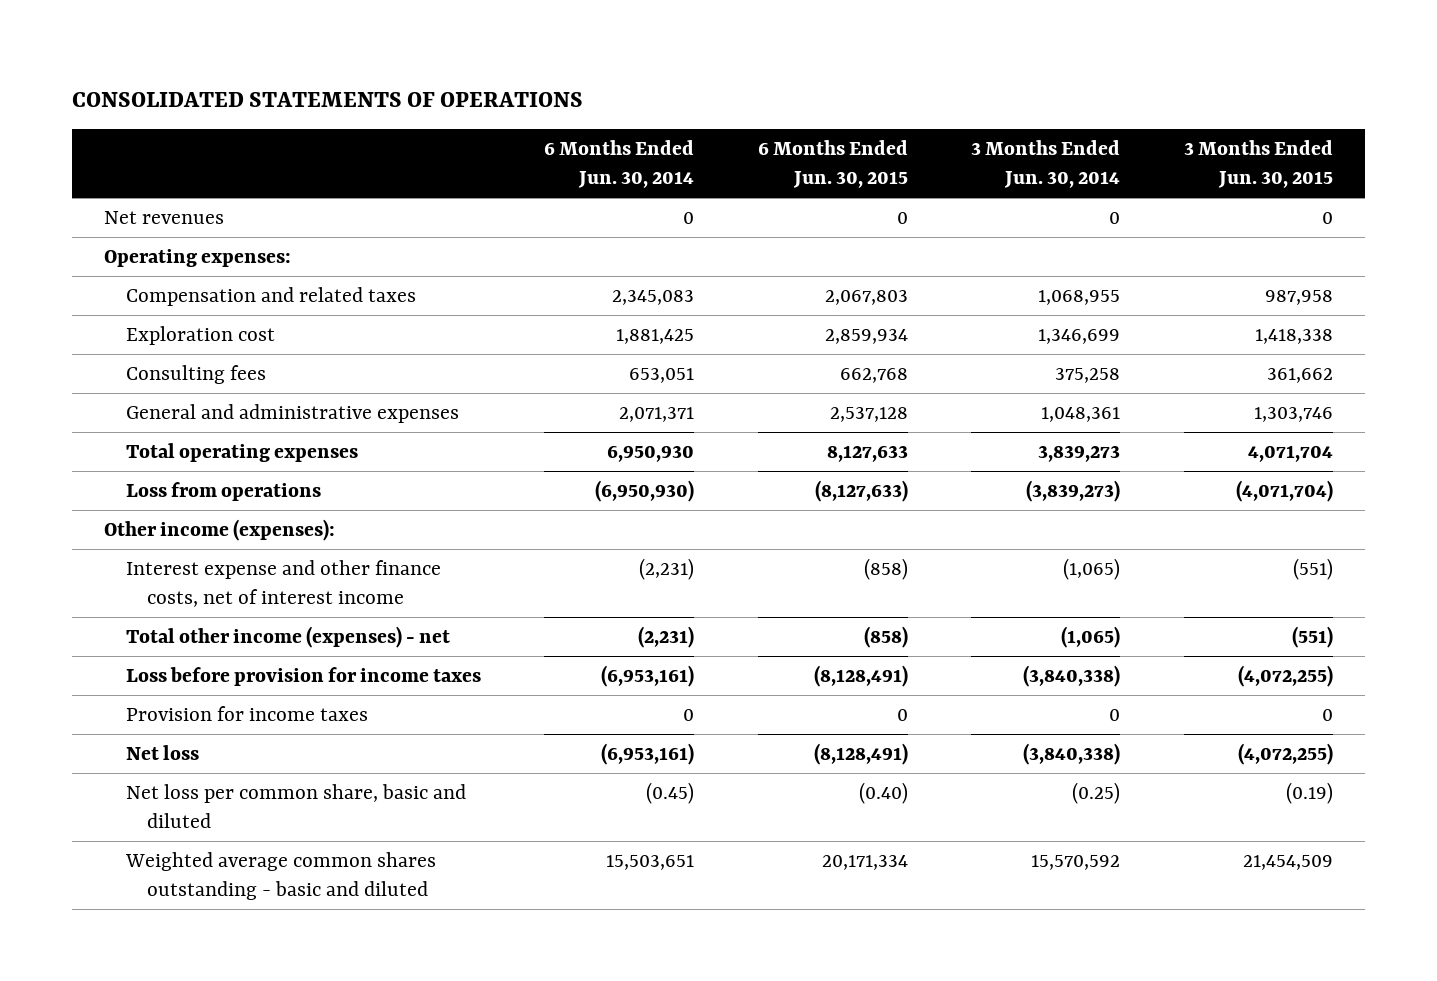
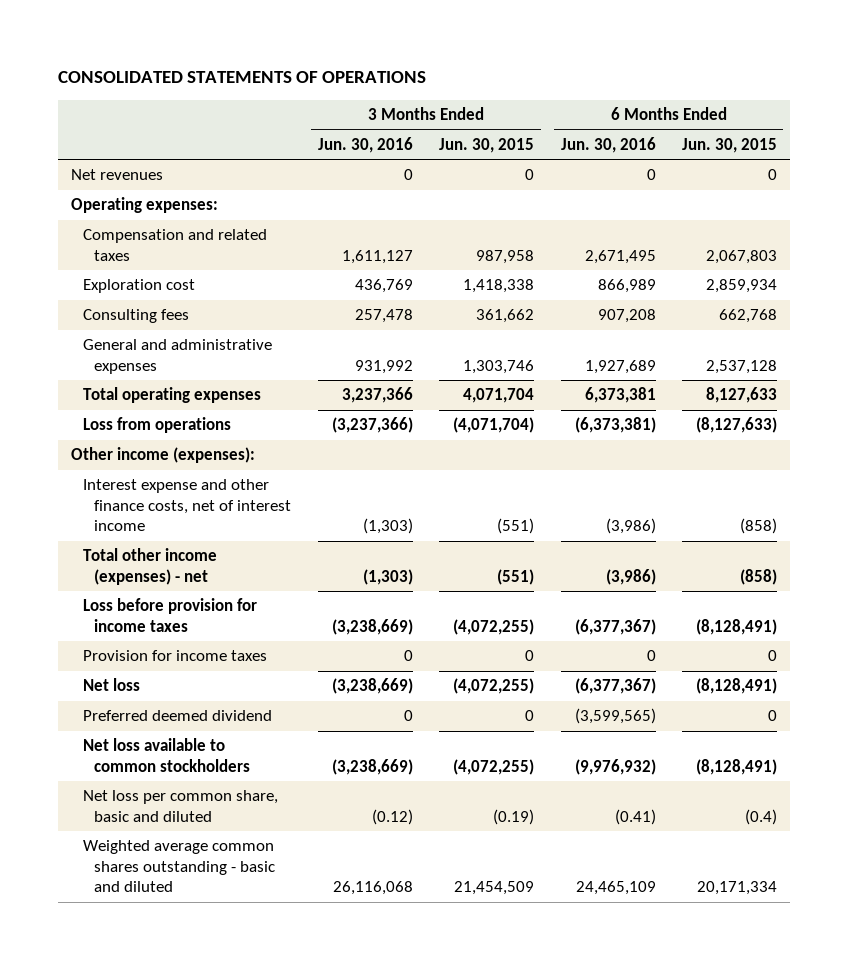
[544,140,695,189] 6 Months Ended Jun. 30, 2014 -> none
[971,140,1121,189] 3 Months Ended Jun. 30, 2014 -> none
none -> [317,136,413,153] Jun. 30, 2016
none -> [560,136,656,153] Jun. 30, 2016
none -> [82,710,272,722] Preferred deemed dividend
none -> [82,738,251,772] Net loss available to common stockholders
[858,782,908,805] (0.40) -> [744,808,777,825] (0.4)

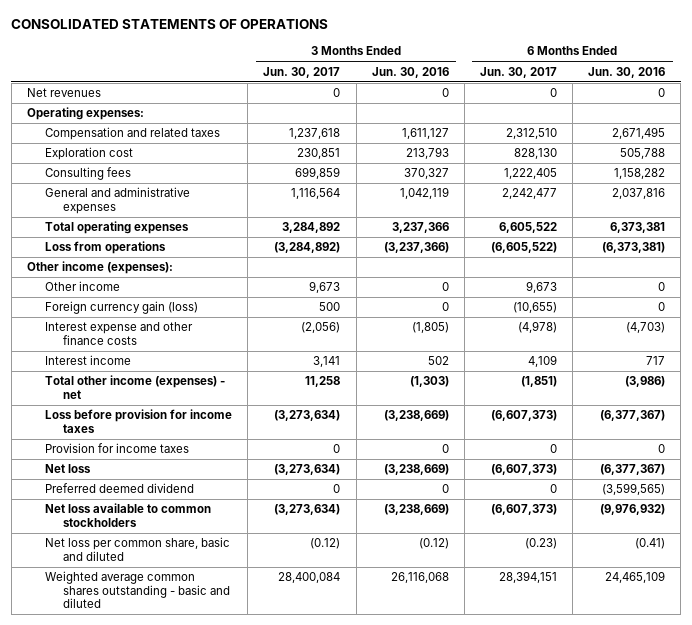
[439,137,535,153] Jun. 30, 2015 -> none
[681,137,777,153] Jun. 30, 2015 -> none
none -> [263,66,341,78] Jun. 30, 2017
none -> [479,66,557,78] Jun. 30, 2017
[354,279,413,294] 436,769 -> [405,147,449,160] 213,793
[597,279,656,294] 866,989 -> [620,148,666,160] 505,788
[354,309,413,324] 257,478 -> [403,168,449,180] 370,327
[597,309,656,324] 907,208 -> [614,168,666,180] 1,158,282
[354,359,413,374] 931,992 -> [399,187,449,200] 1,042,119
[584,359,656,374] 1,927,689 -> [612,188,666,200] 2,037,816
none -> [45,281,121,292] Other income
none -> [45,301,199,315] Foreign currency gain (loss)
[82,479,292,532] Interest expense and other finance costs, net of interest income -> [45,322,194,345] Interest expense and other finance costs
[362,518,413,535] (1,303) -> [411,322,449,334] (1,805)
[605,518,656,535] (3,986) -> [626,322,666,334] (4,703)
none -> [45,355,132,366] Interest income

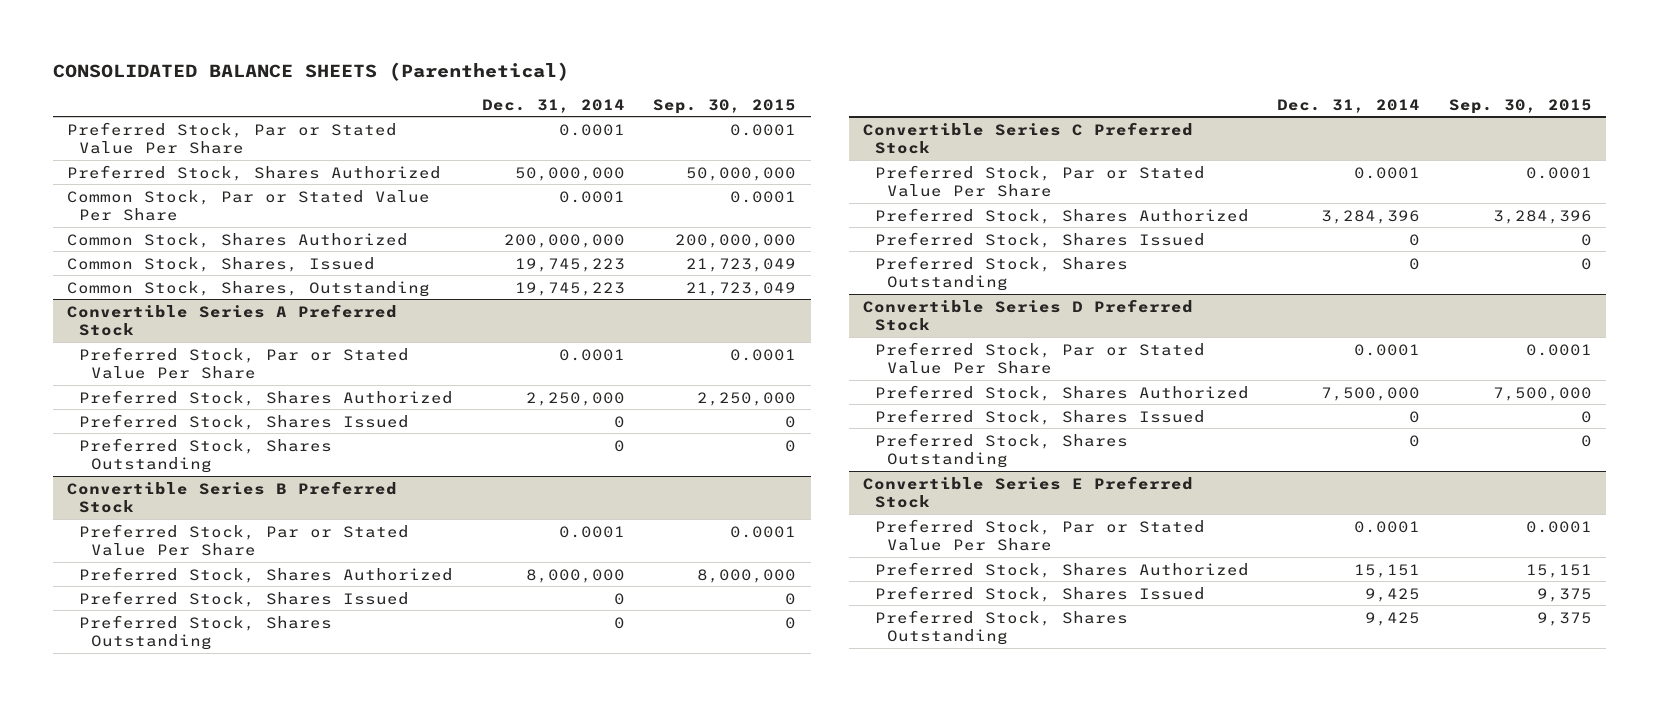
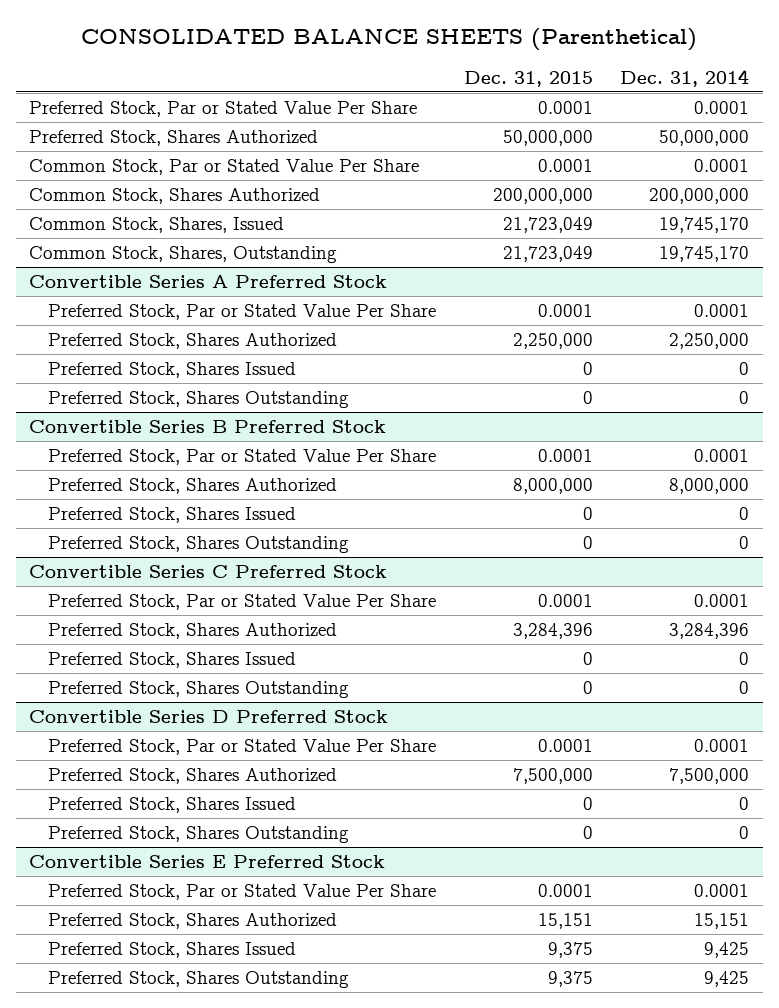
[653,98,797,114] Sep. 30, 2015 -> none
none -> [463,70,593,87] Dec. 31, 2015
[514,257,625,272] 19,745,223 -> [659,216,750,233] 19,745,170
[514,281,625,296] 19,745,223 -> [659,245,750,262] 19,745,170

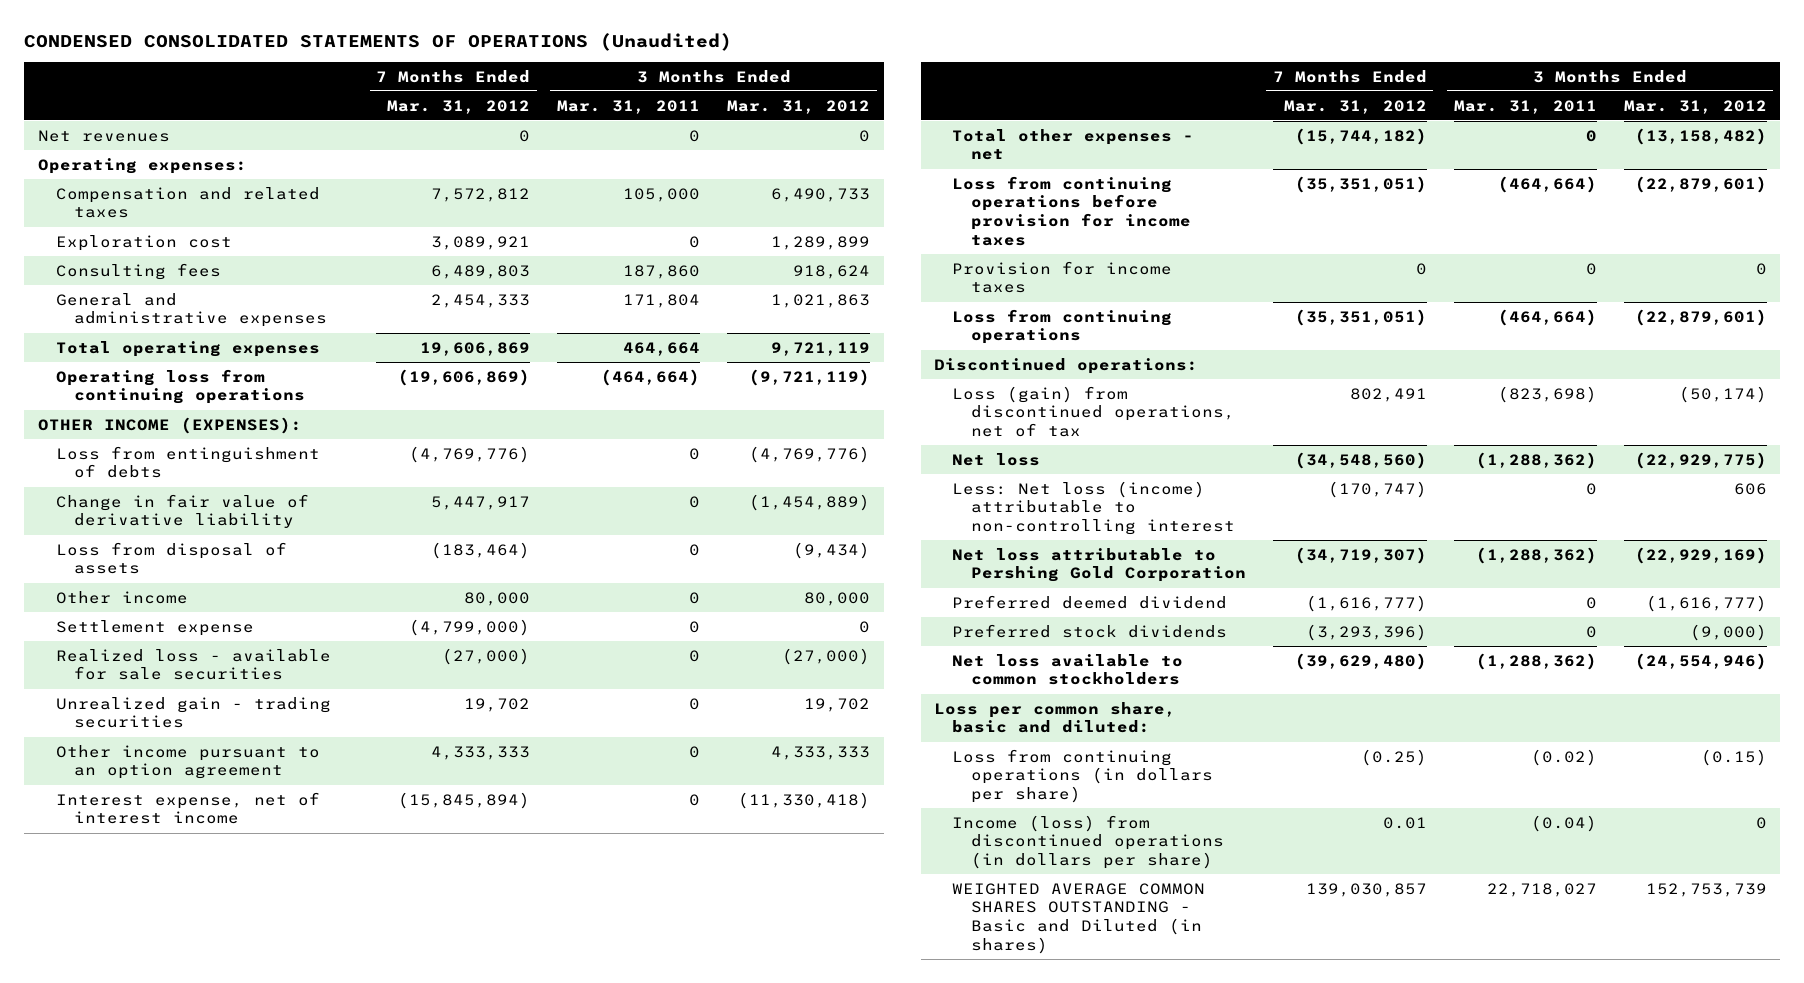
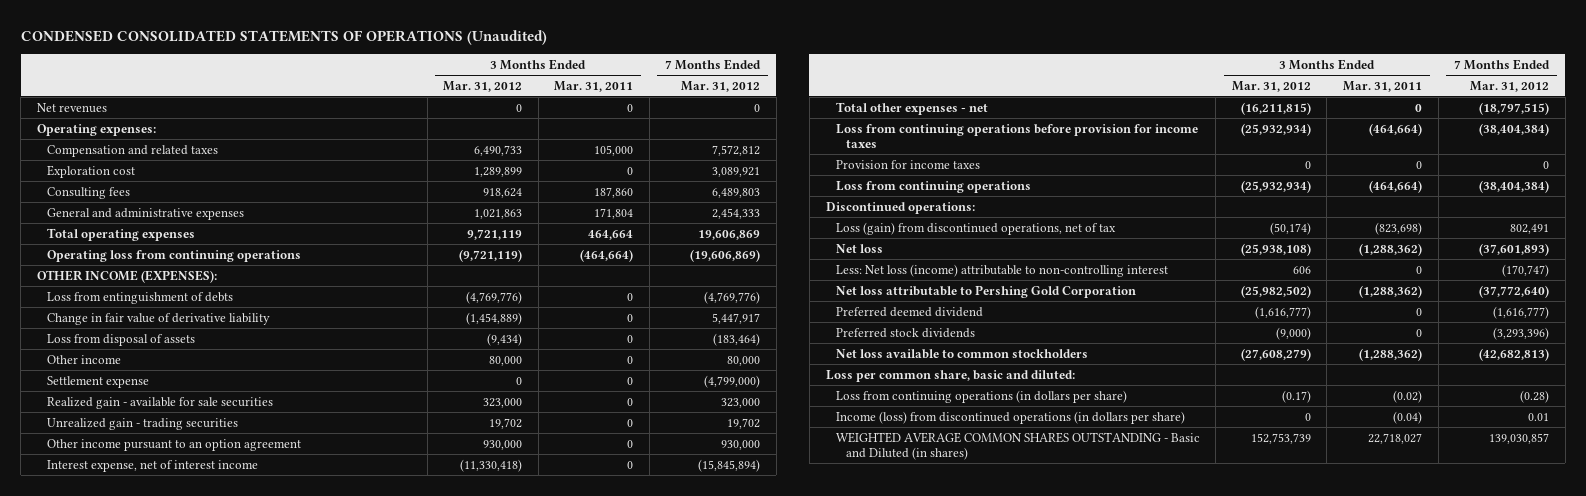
[55,648,331,681] Realized loss - available for sale securities -> [46,396,273,409] Realized gain - available for sale securities
[442,647,531,665] (27,000) -> [721,397,761,408] 323,000
[782,647,871,665] (27,000) -> [483,397,523,408] 323,000
[431,745,531,760] 4,333,333 -> [721,439,761,450] 930,000
[771,745,871,760] 4,333,333 -> [483,439,523,450] 930,000
[1294,127,1427,145] (15,744,182) -> [1479,101,1550,115] (18,797,515)
[1634,127,1767,145] (13,158,482) -> [1240,101,1311,115] (16,211,815)
[1294,175,1427,193] (35,351,051) -> [1479,122,1550,136] (38,404,384)
[1634,175,1767,193] (22,879,601) -> [1240,122,1311,136] (25,932,934)
[1294,308,1427,326] (35,351,051) -> [1479,179,1550,193] (38,404,384)
[1634,308,1767,326] (22,879,601) -> [1240,179,1311,193] (25,932,934)
[1294,451,1427,469] (34,548,560) -> [1479,242,1550,256] (37,601,893)
[1634,451,1767,469] (22,929,775) -> [1240,242,1311,256] (25,938,108)
[1294,546,1427,564] (34,719,307) -> [1479,284,1550,298] (37,772,640)
[1634,546,1767,564] (22,929,169) -> [1240,284,1311,298] (25,982,502)
[1294,652,1427,670] (39,629,480) -> [1479,347,1550,361] (42,682,813)
[1634,652,1767,670] (24,554,946) -> [1240,347,1311,361] (27,608,279)
[1360,748,1427,766] (0.25) -> [1520,389,1550,403] (0.28)
[1700,748,1767,766] (0.15) -> [1281,389,1311,403] (0.17)

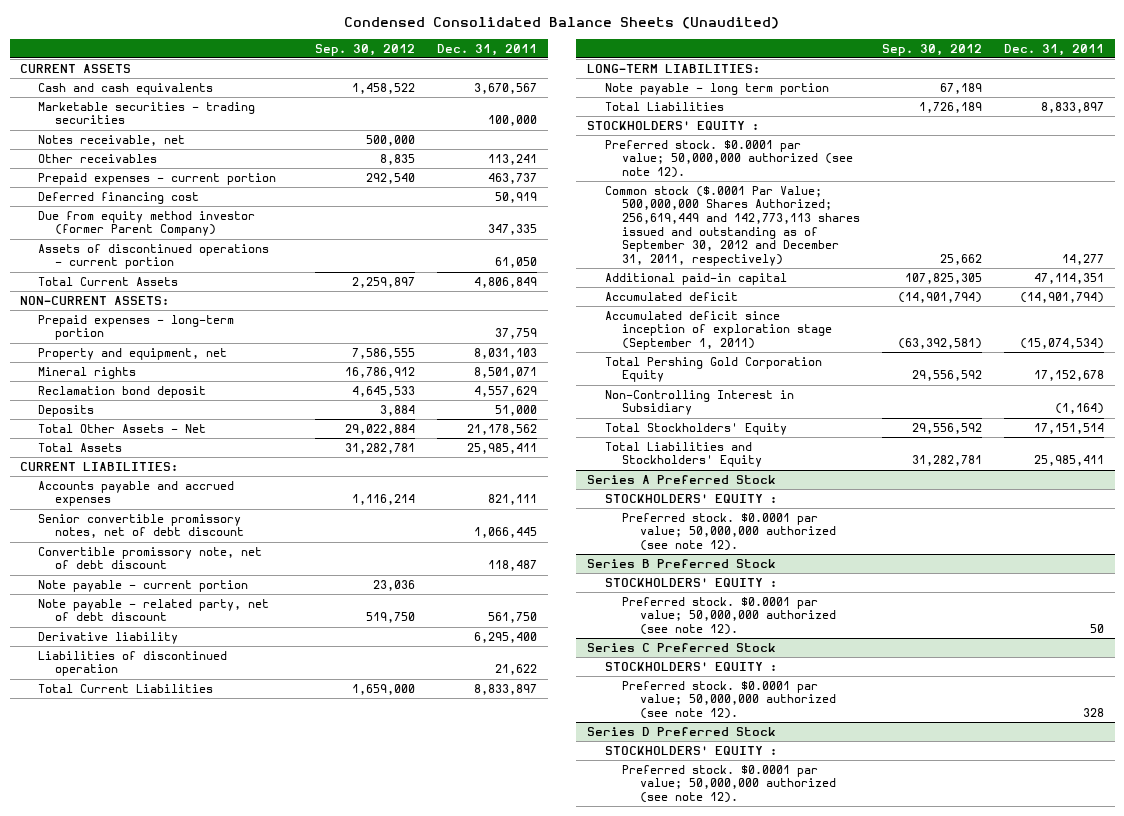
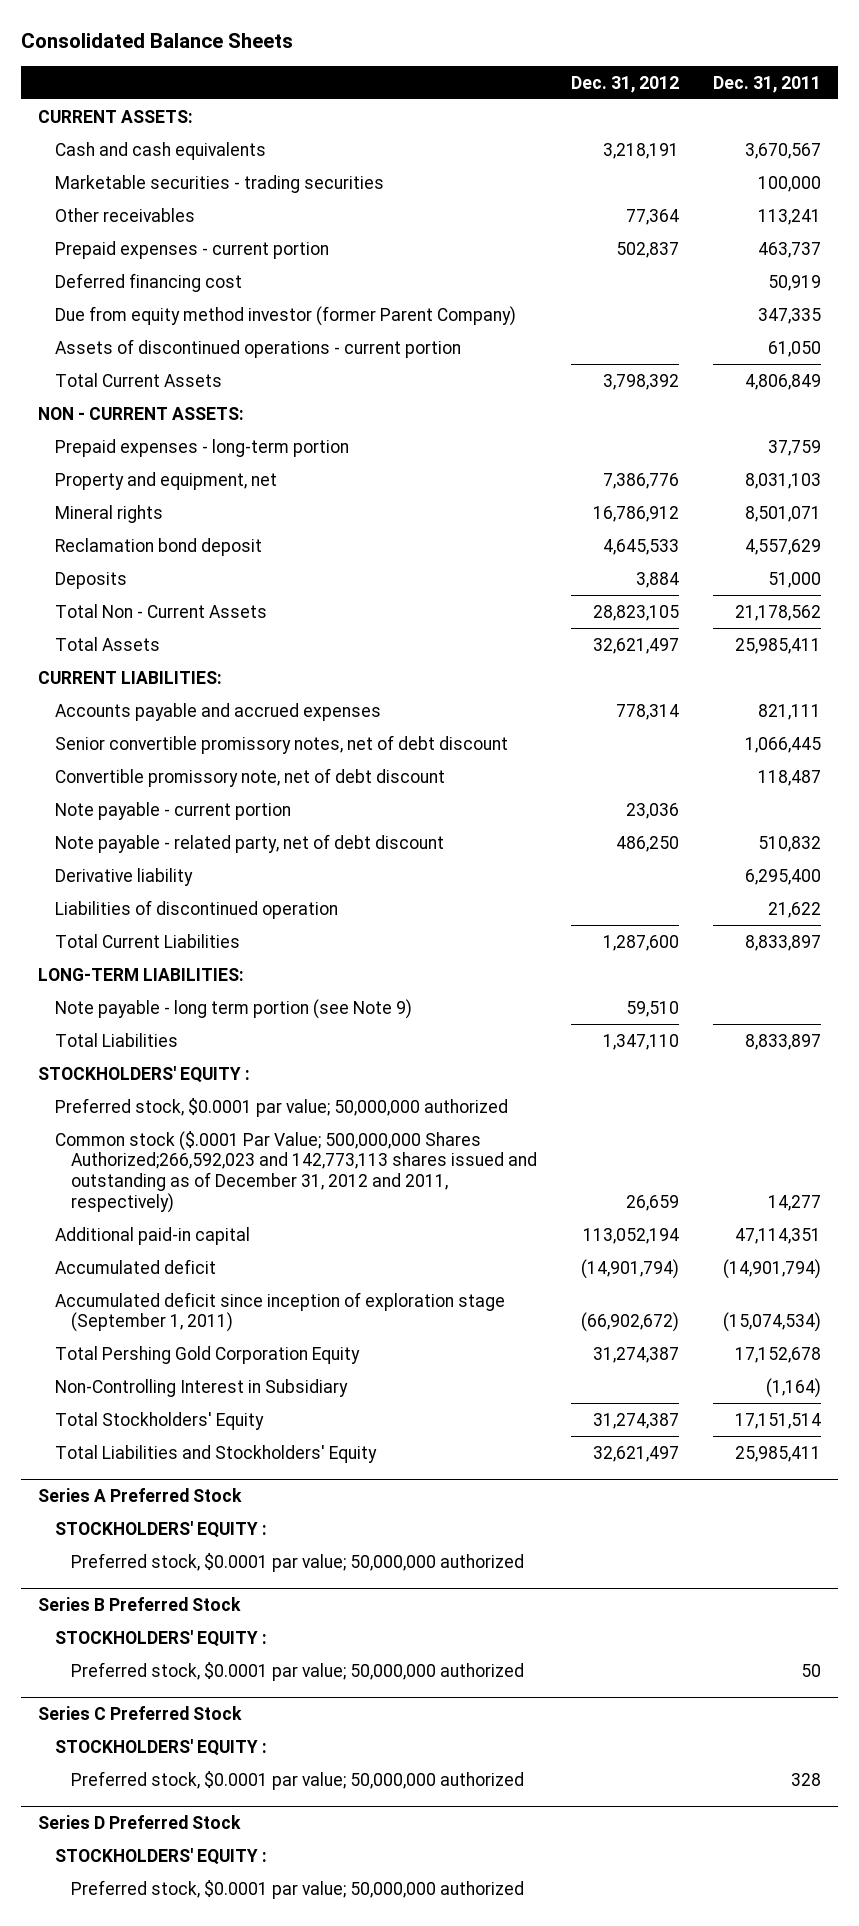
[344,17,780,30] Condensed Consolidated Balance Sheets (Unaudited) -> [21,33,294,49] Consolidated Balance Sheets
[315,43,416,56] Sep. 30, 2012 -> none
none -> [571,75,680,93] Dec. 31, 2012
[20,63,132,73] CURRENT ASSETS -> [37,109,193,123] CURRENT ASSETS:
[37,134,185,146] Notes receivable, net -> none
[20,295,170,305] NON-CURRENT ASSETS: -> [37,406,244,420] NON - CURRENT ASSETS:
[37,423,206,433] Total Other Assets - Net -> [54,603,267,618] Total Non - Current Assets
[487,612,537,624] 561,750 -> [758,835,822,852] 510,832
[604,82,829,95] Note payable - long term portion -> [54,998,412,1019] Note payable - long term portion (see Note 9)
[604,139,854,179] Preferred stock. $0.0001 par value; 50,000,000 authorized (see note 12). -> [54,1097,508,1117] Preferred stock, $0.0001 par value; 50,000,000 authorized
[604,185,861,266] Common stock ($.0001 Par Value; 500,000,000 Shares Authorized; 256,619,449 and 142,773,113 shares issued and outstanding as of September 30, 2012 and December 31, 2011, respectively) -> [54,1130,538,1213] Common stock ($.0001 Par Value; 500,000,000 Shares Authorized;266,592,023 and 142,773,113 shares issued and outstanding as of December 31, 2012 and 2011, respectively)
[622,512,836,552] Preferred stock. $0.0001 par value; 50,000,000 authorized (see note 12). -> [71,1552,525,1572] Preferred stock, $0.0001 par value; 50,000,000 authorized
[622,596,836,636] Preferred stock. $0.0001 par value; 50,000,000 authorized (see note 12). -> [71,1661,525,1681] Preferred stock, $0.0001 par value; 50,000,000 authorized
[622,680,836,720] Preferred stock. $0.0001 par value; 50,000,000 authorized (see note 12). -> [71,1770,525,1790] Preferred stock, $0.0001 par value; 50,000,000 authorized
[622,764,836,804] Preferred stock. $0.0001 par value; 50,000,000 authorized (see note 12). -> [71,1879,525,1899] Preferred stock, $0.0001 par value; 50,000,000 authorized

